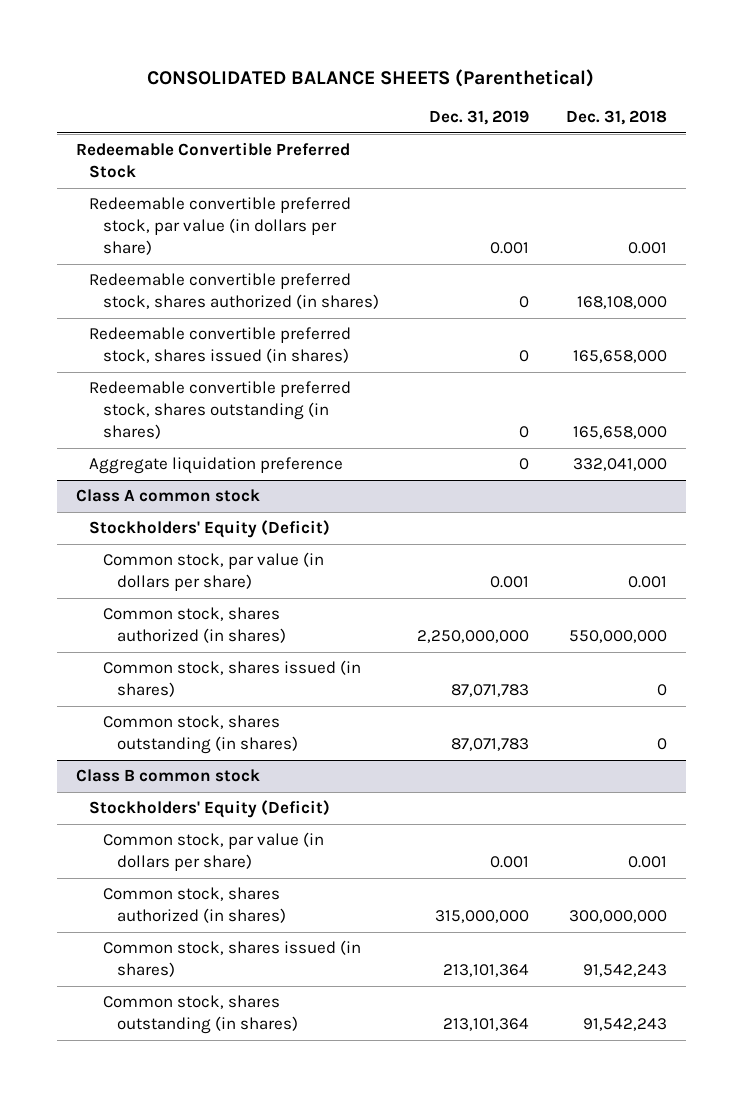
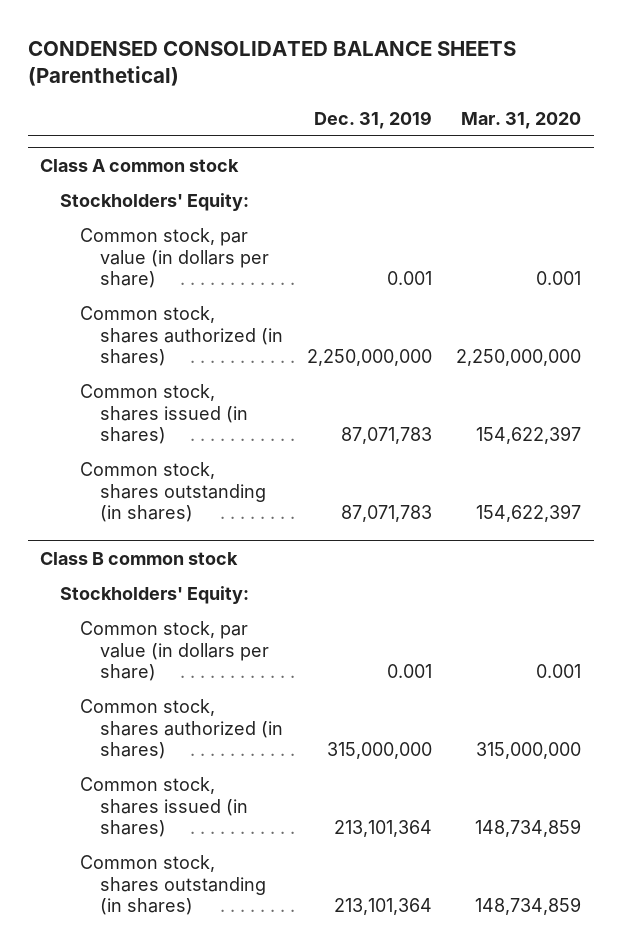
[147,68,595,87] CONSOLIDATED BALANCE SHEETS (Parenthetical) -> [27,40,516,87] CONDENSED CONSOLIDATED BALANCE SHEETS (Parenthetical)
[565,110,667,126] Dec. 31, 2018 -> none
none -> [461,112,582,130] Mar. 31, 2020
[75,142,350,179] Redeemable Convertible Preferred Stock -> none
[89,197,352,256] Redeemable convertible preferred stock, par value (in dollars per share) -> none
[89,273,380,310] Redeemable convertible preferred stock, shares authorized (in shares) -> none
[89,327,352,364] Redeemable convertible preferred stock, shares issued (in shares) -> none
[89,381,352,440] Redeemable convertible preferred stock, shares outstanding (in shares) -> none
[89,457,344,475] Aggregate liquidation preference -> none
[89,520,331,539] Stockholders' Equity (Deficit) -> [59,192,249,211] Stockholders' Equity:
[89,800,331,819] Stockholders' Equity (Deficit) -> [59,585,249,604] Stockholders' Equity:

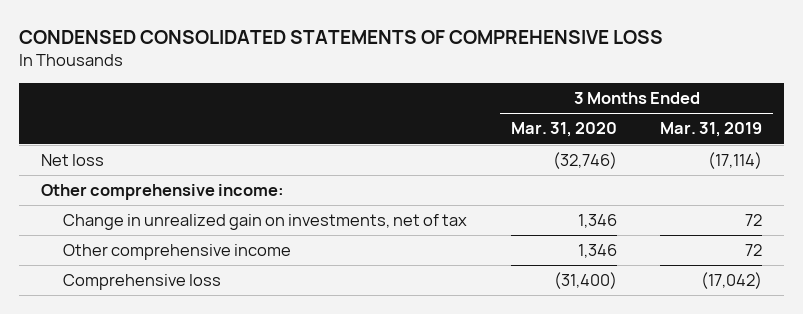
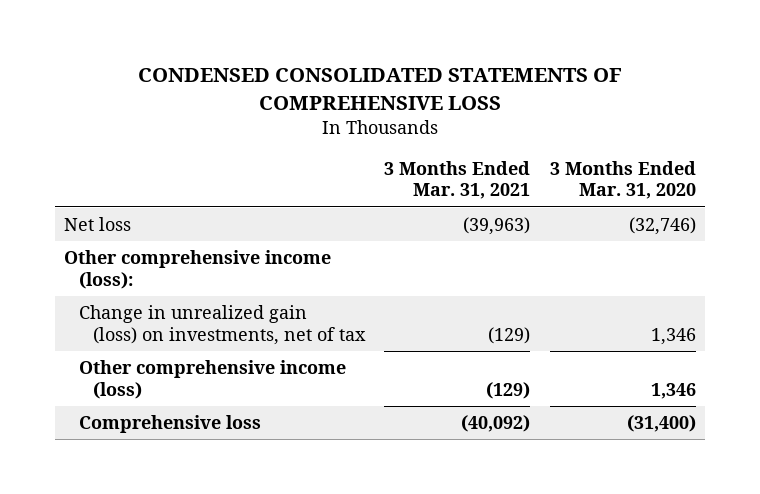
[660,122,763,138] Mar. 31, 2019 -> none
none -> [384,160,531,200] 3 Months Ended Mar. 31, 2021
[40,184,284,201] Other comprehensive income: -> [64,249,332,289] Other comprehensive income (loss):
[63,214,468,231] Change in unrealized gain on investments, net of tax -> [78,304,367,345] Change in unrealized gain (loss) on investments, net of tax
[63,244,292,261] Other comprehensive income -> [78,359,346,399] Other comprehensive income (loss)

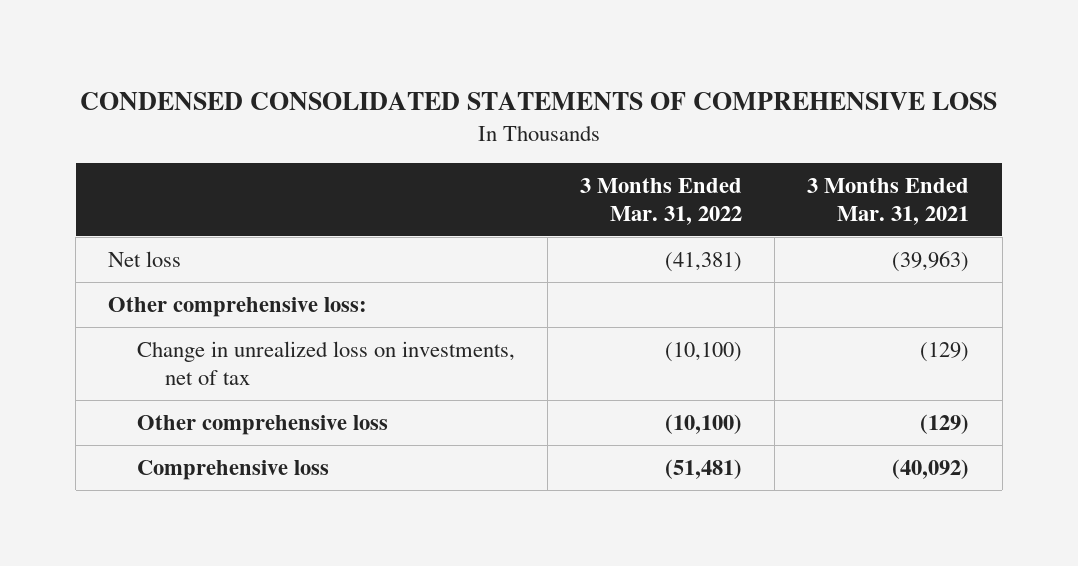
[549,160,696,200] 3 Months Ended Mar. 31, 2020 -> none
none -> [580,177,743,225] 3 Months Ended Mar. 31, 2022
[64,249,332,289] Other comprehensive income (loss): -> [108,296,368,317] Other comprehensive loss:
[78,304,367,345] Change in unrealized gain (loss) on investments, net of tax -> [136,340,515,385] Change in unrealized loss on investments, net of tax
[78,359,346,399] Other comprehensive income (loss) -> [136,414,388,435] Other comprehensive loss

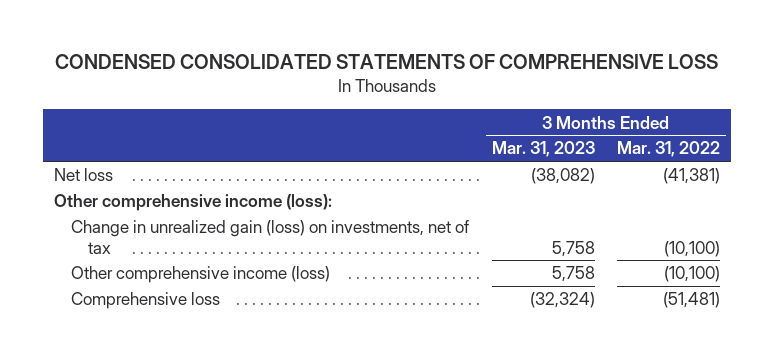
[807,177,970,225] 3 Months Ended Mar. 31, 2021 -> none
none -> [491,141,595,158] Mar. 31, 2023
[108,296,368,317] Other comprehensive loss: -> [54,194,333,212] Other comprehensive income (loss):
[136,340,515,385] Change in unrealized loss on investments, net of tax -> [70,220,469,254] Change in unrealized gain (loss) on investments, net of tax
[136,414,388,435] Other comprehensive loss -> [70,266,330,284] Other comprehensive income (loss)

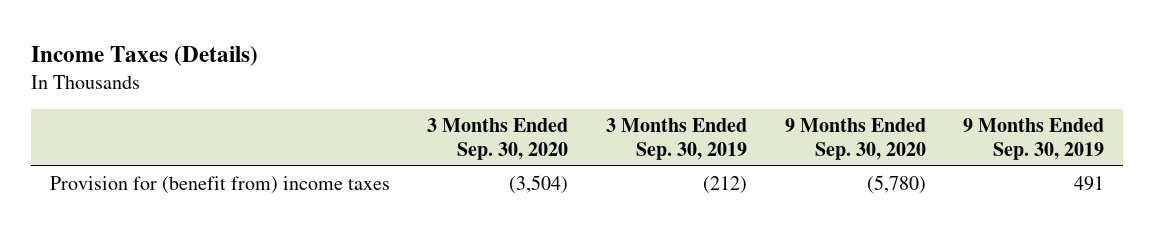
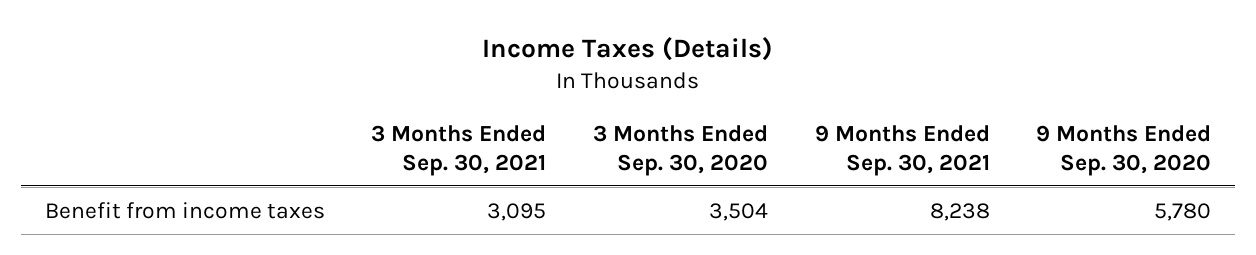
[606,118,748,161] 3 Months Ended Sep. 30, 2019 -> none
[963,118,1105,161] 9 Months Ended Sep. 30, 2019 -> none
none -> [371,125,547,176] 3 Months Ended Sep. 30, 2021
none -> [814,125,990,176] 9 Months Ended Sep. 30, 2021
[49,175,390,194] Provision for (benefit from) income taxes -> [44,201,325,219] Benefit from income taxes
[509,174,569,194] (3,504) -> [708,202,768,221] 3,504
[866,174,926,194] (5,780) -> [1154,202,1212,221] 5,780

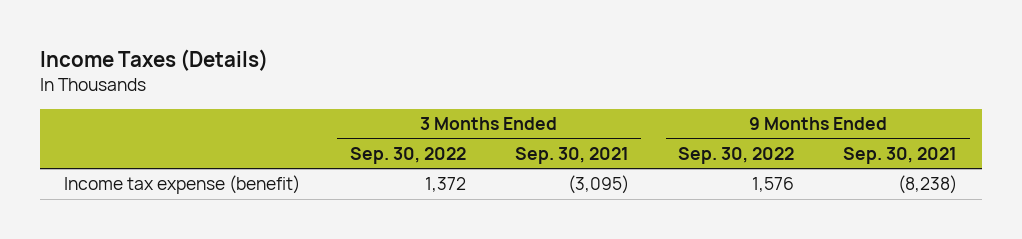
[592,125,768,176] 3 Months Ended Sep. 30, 2020 -> none
[1036,125,1212,176] 9 Months Ended Sep. 30, 2020 -> none
none -> [349,146,466,164] Sep. 30, 2022
none -> [678,146,795,164] Sep. 30, 2022
[44,201,325,219] Benefit from income taxes -> [64,175,301,195] Income tax expense (benefit)
[487,202,547,221] 3,095 -> [567,175,629,195] (3,095)
[929,202,990,221] 8,238 -> [898,175,958,195] (8,238)

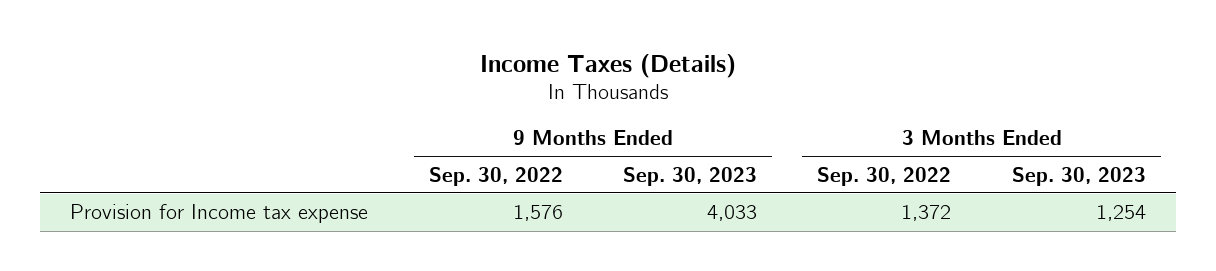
[514,146,629,164] Sep. 30, 2021 -> none
[843,146,958,164] Sep. 30, 2021 -> none
none -> [623,166,758,186] Sep. 30, 2023
none -> [1011,166,1146,186] Sep. 30, 2023
[64,175,301,195] Income tax expense (benefit) -> [70,204,369,224] Provision for Income tax expense

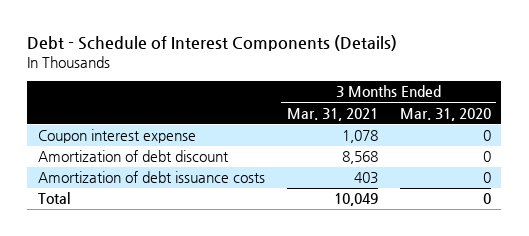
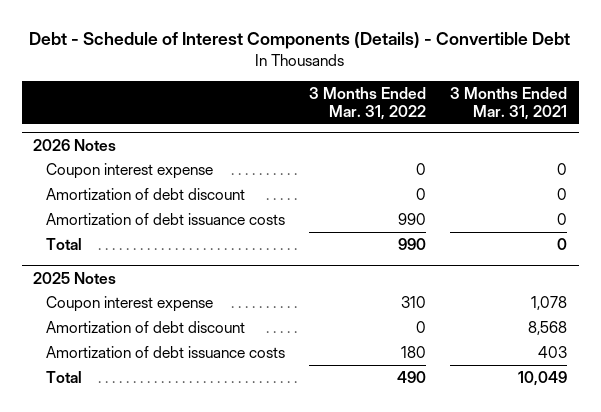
[27,35,398,52] Debt - Schedule of Interest Components (Details) -> [29,32,571,50] Debt - Schedule of Interest Components (Details) - Convertible Debt
[399,107,491,121] Mar. 31, 2020 -> none
none -> [309,86,427,120] 3 Months Ended Mar. 31, 2022
none -> [33,138,117,151] 2026 Notes
none -> [46,162,214,179] Coupon interest expense
none -> [46,187,246,200] Amortization of debt discount
none -> [46,212,286,225] Amortization of debt issuance costs
none -> [46,237,83,250] Total
none -> [33,271,117,284] 2025 Notes

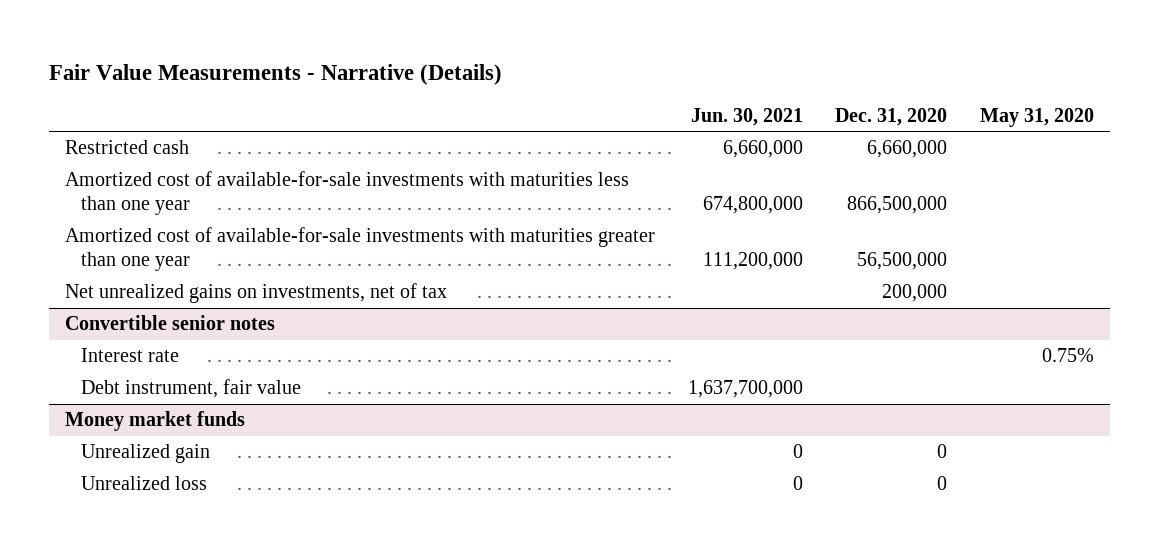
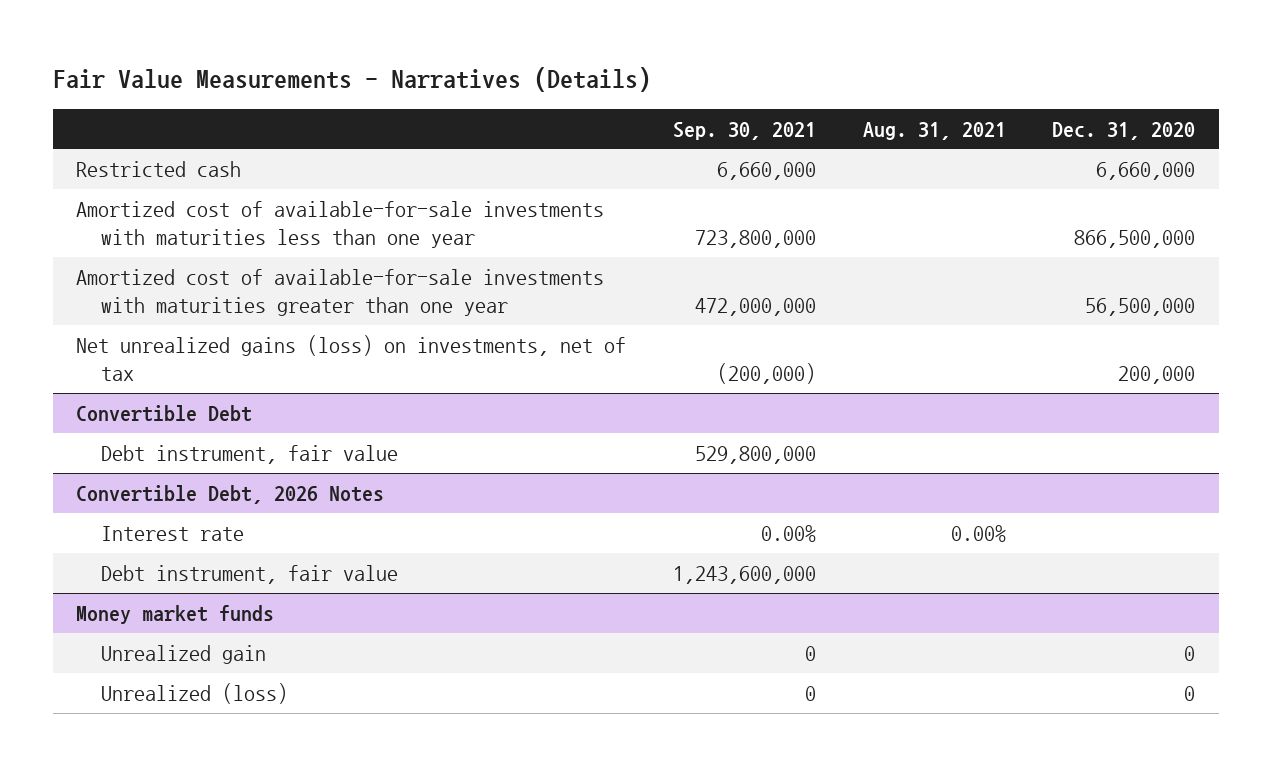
[49,63,503,85] Fair Value Measurements - Narrative (Details) -> [52,66,651,92] Fair Value Measurements - Narratives (Details)
[690,107,803,126] Jun. 30, 2021 -> none
[979,107,1094,127] May 31, 2020 -> none
none -> [672,121,816,140] Sep. 30, 2021
none -> [862,121,1006,140] Aug. 31, 2021
[65,283,448,304] Net unrealized gains on investments, net of tax -> [75,334,626,382] Net unrealized gains (loss) on investments, net of tax
[65,315,276,331] Convertible senior notes -> [75,404,252,422] Convertible Debt
none -> [100,444,398,464] Debt instrument, fair value
none -> [75,484,384,504] Convertible Debt, 2026 Notes
[81,476,208,491] Unrealized loss -> [100,682,288,704] Unrealized (loss)

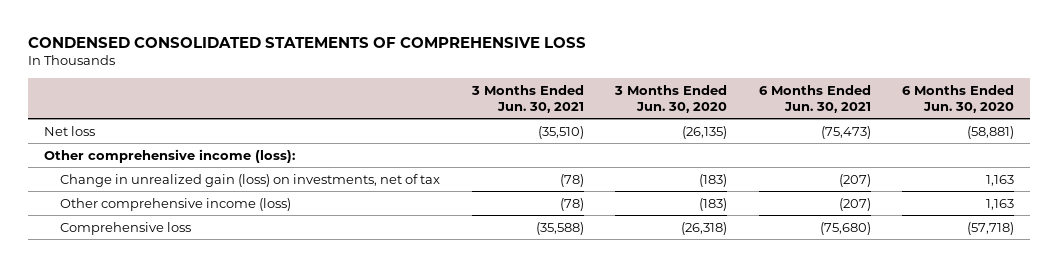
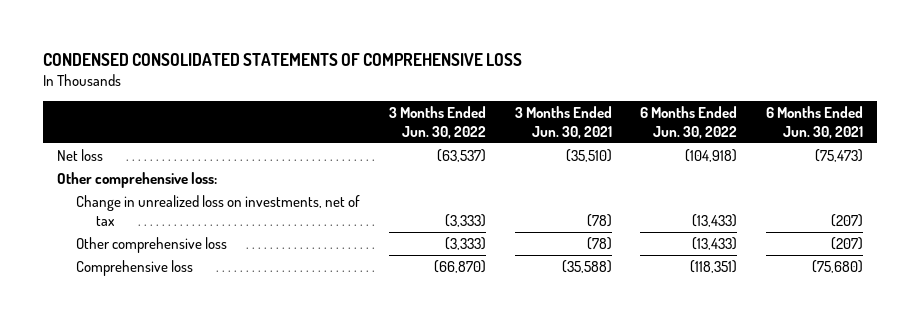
[614,84,728,113] 3 Months Ended Jun. 30, 2020 -> none
[902,84,1015,113] 6 Months Ended Jun. 30, 2020 -> none
none -> [389,106,487,139] 3 Months Ended Jun. 30, 2022
none -> [640,106,738,139] 6 Months Ended Jun. 30, 2022
[43,148,295,163] Other comprehensive income (loss): -> [57,172,218,189] Other comprehensive loss:
[59,173,440,187] Change in unrealized gain (loss) on investments, net of tax -> [76,195,361,226] Change in unrealized loss on investments, net of tax
[59,197,291,211] Other comprehensive income (loss) -> [76,237,228,254] Other comprehensive loss

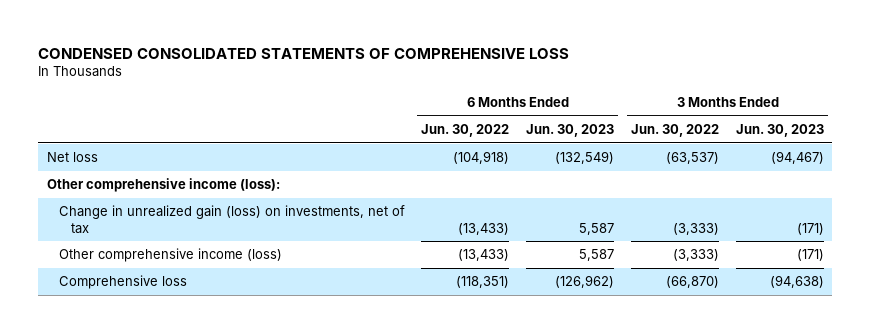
[514,106,612,139] 3 Months Ended Jun. 30, 2021 -> none
[765,106,863,139] 6 Months Ended Jun. 30, 2021 -> none
none -> [526,124,615,138] Jun. 30, 2023
none -> [735,124,824,138] Jun. 30, 2023
[57,172,218,189] Other comprehensive loss: -> [46,178,280,193] Other comprehensive income (loss):
[76,195,361,226] Change in unrealized loss on investments, net of tax -> [58,205,405,234] Change in unrealized gain (loss) on investments, net of tax
[76,237,228,254] Other comprehensive loss -> [58,248,282,263] Other comprehensive income (loss)

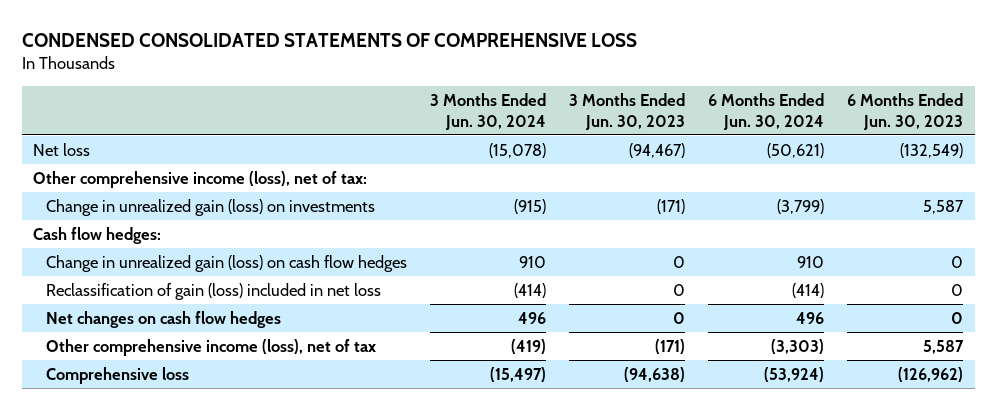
[421,124,510,138] Jun. 30, 2022 -> none
[631,124,720,138] Jun. 30, 2022 -> none
none -> [429,92,546,130] 3 Months Ended Jun. 30, 2024
none -> [708,92,825,130] 6 Months Ended Jun. 30, 2024
[46,178,280,193] Other comprehensive income (loss): -> [33,170,368,188] Other comprehensive income (loss), net of tax:
[58,205,405,234] Change in unrealized gain (loss) on investments, net of tax -> [45,198,375,216] Change in unrealized gain (loss) on investments
none -> [33,226,162,244] Cash flow hedges:
none -> [45,254,407,272] Change in unrealized gain (loss) on cash flow hedges
none -> [45,282,381,300] Reclassification of gain (loss) included in net loss
none -> [45,310,281,328] Net changes on cash flow hedges
[58,248,282,263] Other comprehensive income (loss) -> [45,338,376,356] Other comprehensive income (loss), net of tax

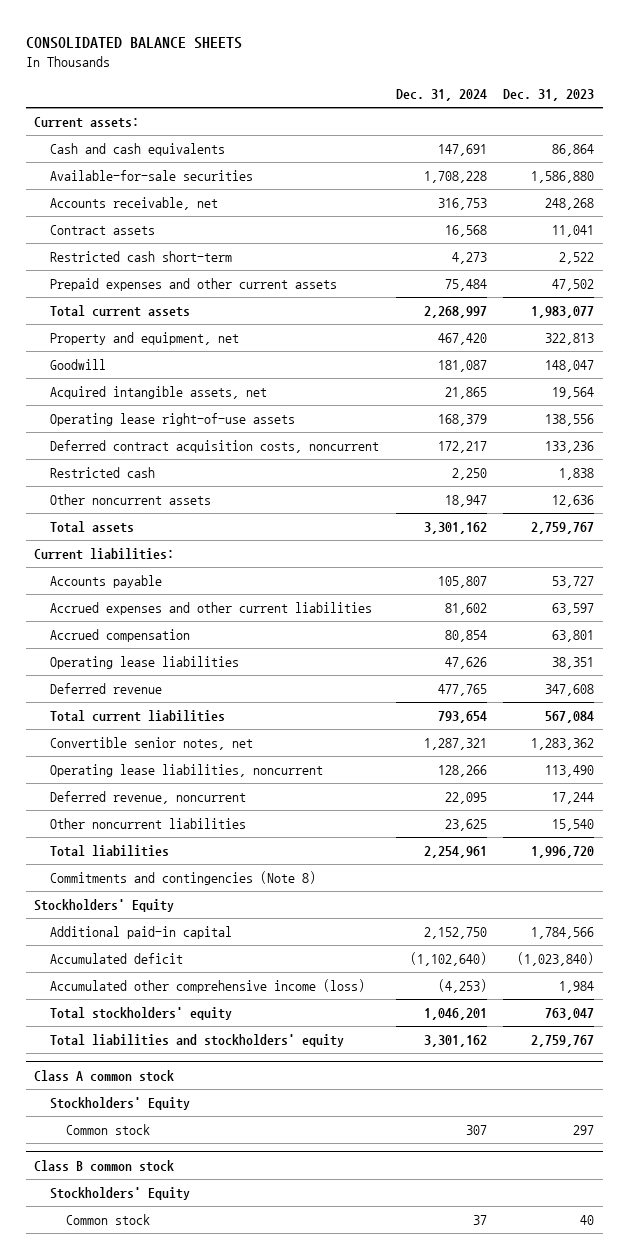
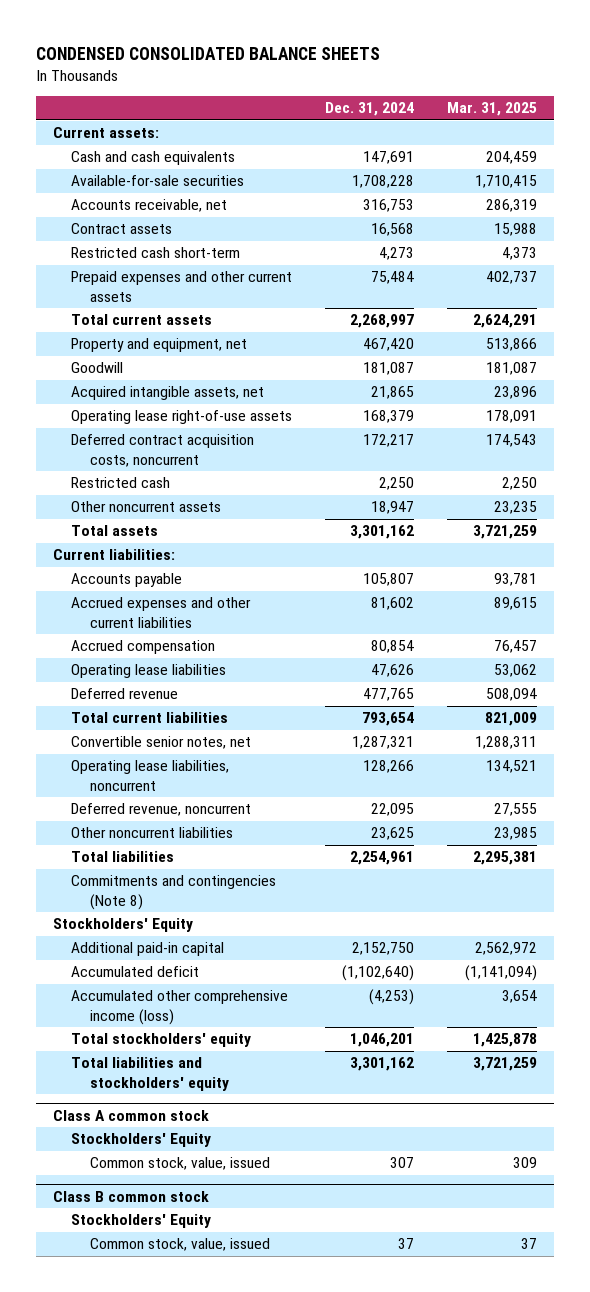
[25,37,242,50] CONSOLIDATED BALANCE SHEETS -> [36,46,381,60] CONDENSED CONSOLIDATED BALANCE SHEETS
[503,89,595,102] Dec. 31, 2023 -> none
none -> [447,102,538,117] Mar. 31, 2025
[65,1123,150,1135] Common stock -> [89,1157,270,1171] Common stock, value, issued
[65,1213,150,1225] Common stock -> [89,1238,270,1252] Common stock, value, issued

